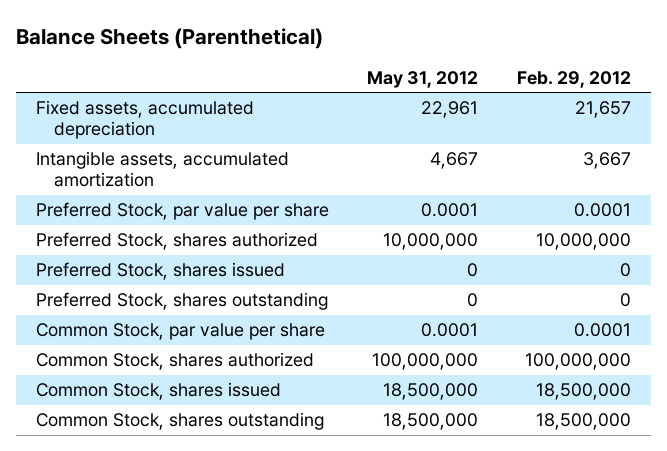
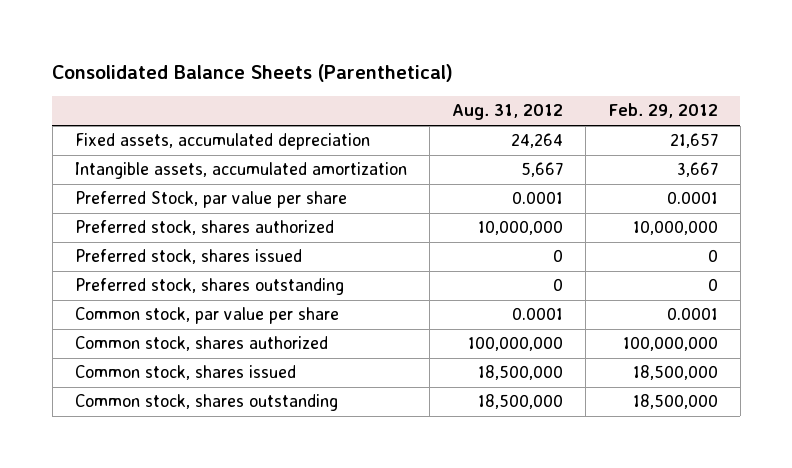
[16,28,324,50] Balance Sheets (Parenthetical) -> [52,63,454,82] Consolidated Balance Sheets (Parenthetical)
[367,70,479,88] May 31, 2012 -> none
none -> [452,104,564,121] Aug. 31, 2012
[35,232,318,251] Preferred Stock, shares authorized -> [74,220,334,236] Preferred stock, shares authorized
[35,262,285,281] Preferred Stock, shares issued -> [74,249,302,265] Preferred stock, shares issued
[35,292,328,311] Preferred Stock, shares outstanding -> [74,278,344,296] Preferred stock, shares outstanding
[35,323,325,341] Common Stock, par value per share -> [74,307,339,325] Common stock, par value per share
[35,352,314,371] Common Stock, shares authorized -> [74,336,328,352] Common stock, shares authorized
[35,382,281,401] Common Stock, shares issued -> [74,365,296,381] Common stock, shares issued
[35,412,324,431] Common Stock, shares outstanding -> [74,394,338,412] Common stock, shares outstanding

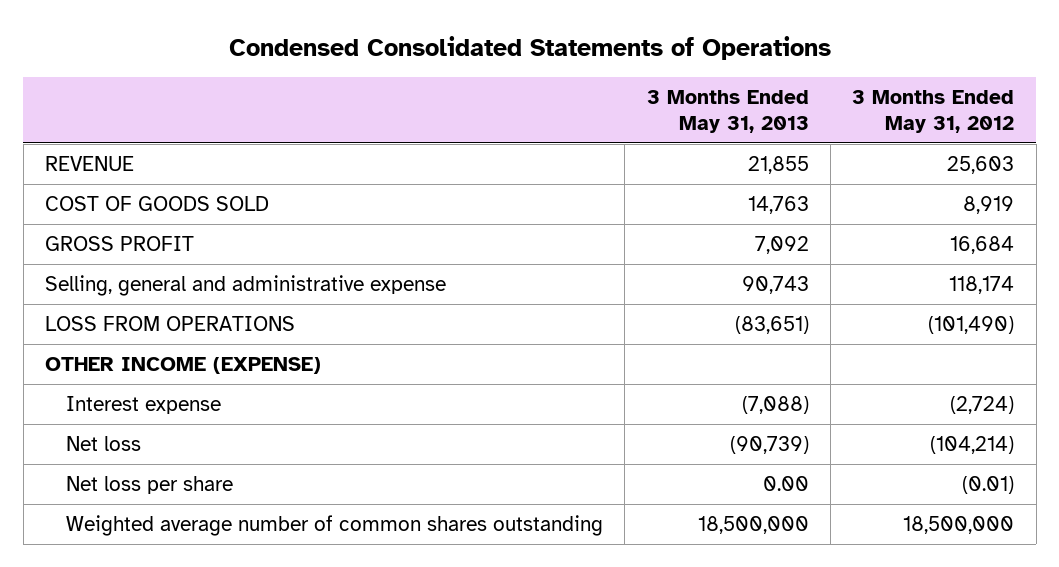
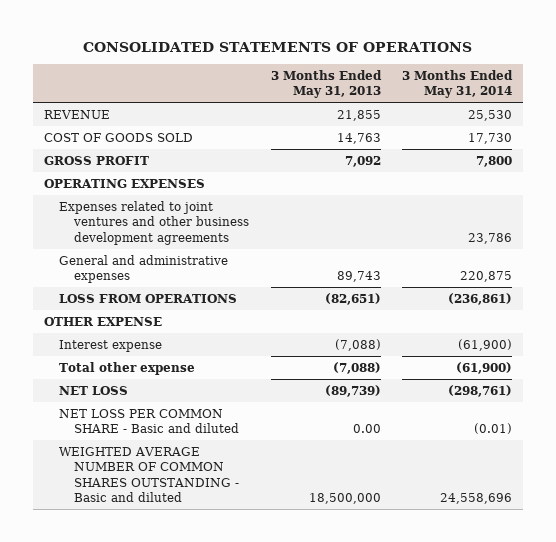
[228,36,831,61] Condensed Consolidated Statements of Operations -> [83,41,473,52] CONSOLIDATED STATEMENTS OF OPERATIONS
[852,90,1015,134] 3 Months Ended May 31, 2012 -> none
none -> [402,69,514,98] 3 Months Ended May 31, 2014
none -> [43,178,205,188] OPERATING EXPENSES
none -> [59,200,250,245] Expenses related to joint ventures and other business development agreements
[44,275,446,297] Selling, general and administrative expense -> [59,254,229,284] General and administrative expenses
[741,276,809,295] 90,743 -> [336,271,381,283] 89,743
[734,316,809,335] (83,651) -> [324,292,381,305] (82,651)
[44,357,321,375] OTHER INCOME (EXPENSE) -> [43,316,162,326] OTHER EXPENSE
none -> [59,361,196,375] Total other expense
[66,436,142,452] Net loss -> [59,385,129,395] NET LOSS
[729,436,809,455] (90,739) -> [324,384,381,397] (89,739)
[66,476,234,495] Net loss per share -> [59,408,240,434] NET LOSS PER COMMON SHARE - Basic and diluted
[66,515,604,537] Weighted average number of common shares outstanding -> [59,446,240,503] WEIGHTED AVERAGE NUMBER OF COMMON SHARES OUTSTANDING - Basic and diluted

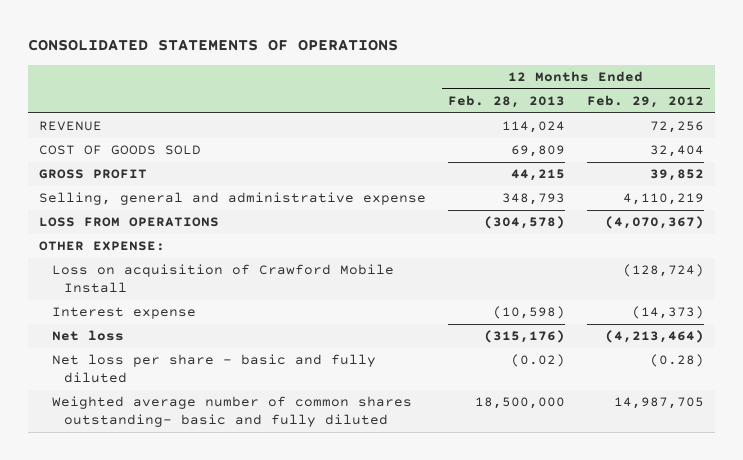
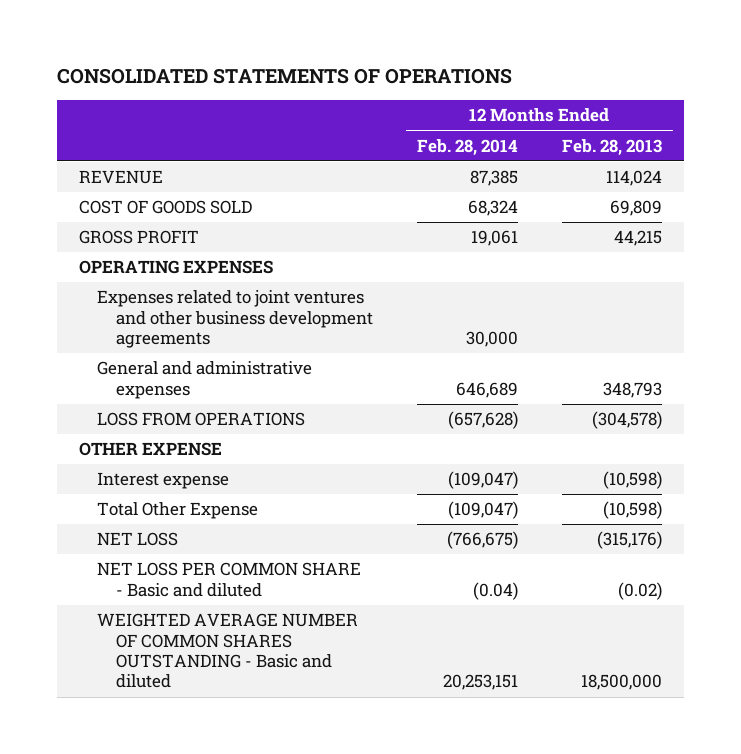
[587,95,705,109] Feb. 29, 2012 -> none
none -> [416,138,518,156] Feb. 28, 2014
none -> [79,260,274,275] OPERATING EXPENSES
none -> [97,290,373,349] Expenses related to joint ventures and other business development agreements
[38,192,426,206] Selling, general and administrative expense -> [97,361,313,399] General and administrative expenses
[51,264,394,294] Loss on acquisition of Crawford Mobile Install -> none
[38,241,165,252] OTHER EXPENSE: -> [79,442,223,457] OTHER EXPENSE
none -> [97,502,259,520] Total Other Expense
[51,330,124,342] Net loss -> [97,532,179,547] NET LOSS
[51,354,376,384] Net loss per share - basic and fully diluted -> [97,562,362,597] NET LOSS PER COMMON SHARE - Basic and diluted
[51,396,412,428] Weighted average number of common shares outstanding- basic and fully diluted -> [97,613,359,689] WEIGHTED AVERAGE NUMBER OF COMMON SHARES OUTSTANDING - Basic and diluted

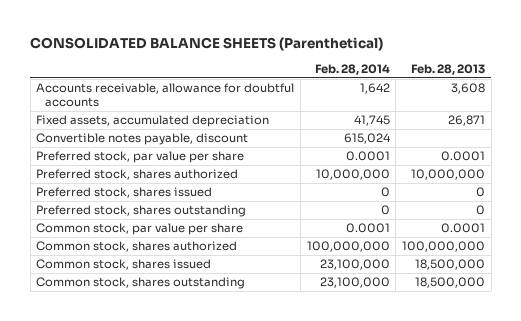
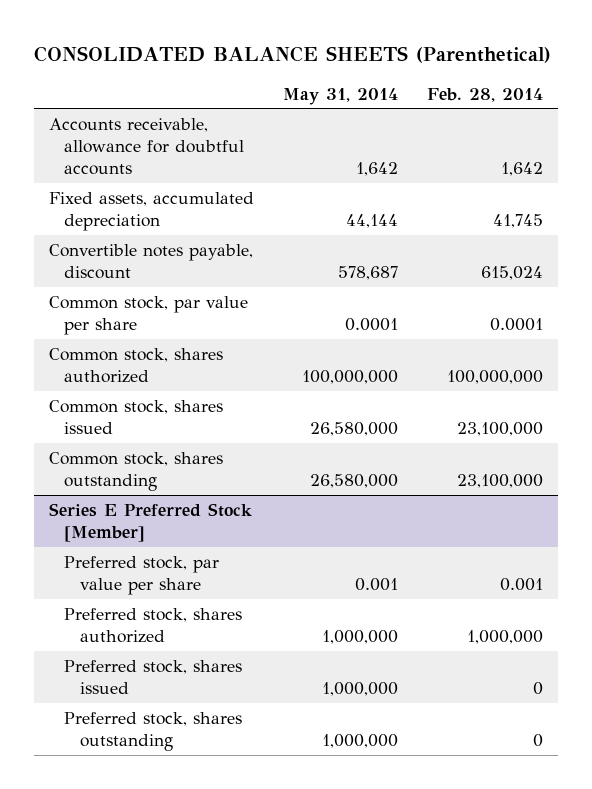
[410,63,485,75] Feb. 28, 2013 -> none
none -> [282,87,398,105] May 31, 2014
[36,151,245,164] Preferred stock, par value per share -> none
[36,169,239,181] Preferred stock, shares authorized -> none
[36,187,213,199] Preferred stock, shares issued -> none
[36,205,247,218] Preferred stock, shares outstanding -> none
none -> [48,502,252,542] Series E Preferred Stock [Member]
none -> [64,555,220,595] Preferred stock, par value per share
none -> [64,607,243,643] Preferred stock, shares authorized
none -> [64,659,243,694] Preferred stock, shares issued
none -> [64,711,243,751] Preferred stock, shares outstanding

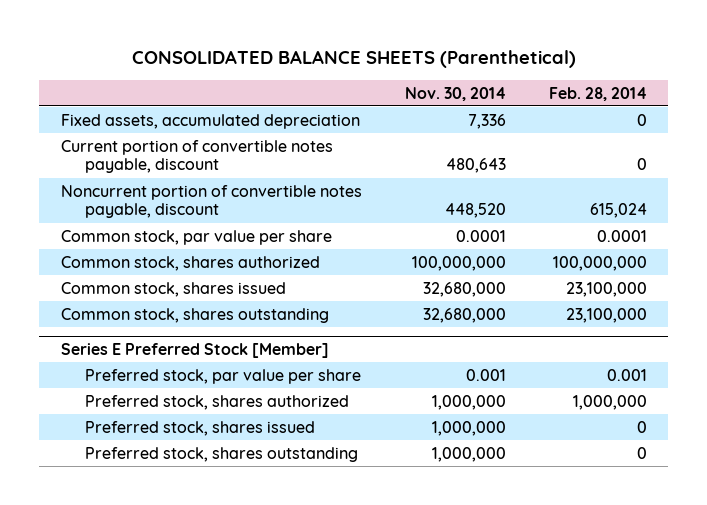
[282,87,398,105] May 31, 2014 -> none
none -> [404,86,506,101] Nov. 30, 2014
[48,117,245,176] Accounts receivable, allowance for doubtful accounts -> none
[493,213,544,228] 41,745 -> [636,113,647,126] 0
none -> [60,139,333,174] Current portion of convertible notes payable, discount
[48,243,253,279] Convertible notes payable, discount -> [60,184,362,219] Noncurrent portion of convertible notes payable, discount

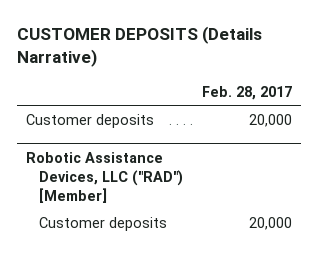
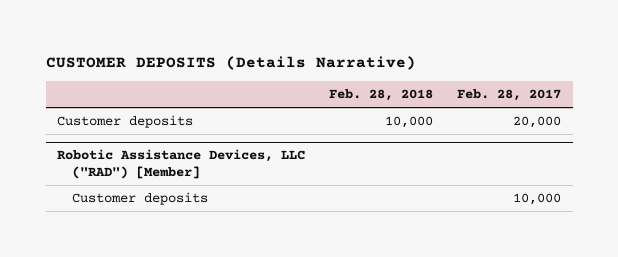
none -> [329,89,434,102] Feb. 28, 2018
[248,217,292,231] 20,000 -> [512,192,561,205] 10,000

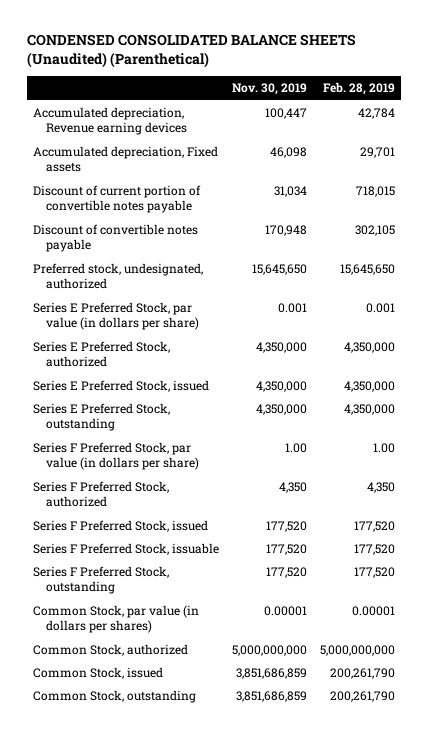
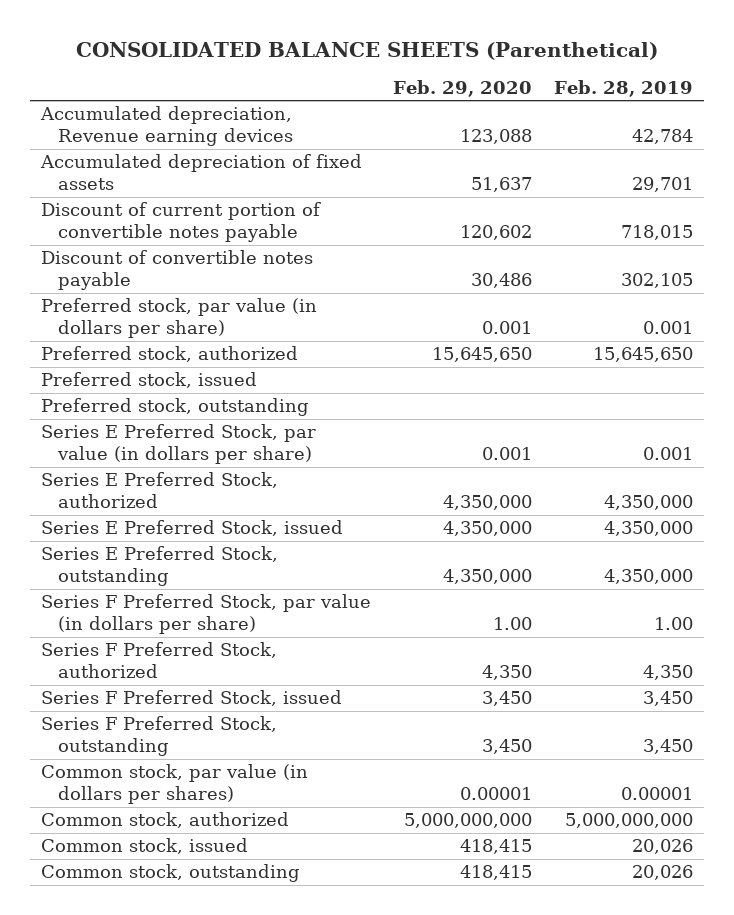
[26,34,356,69] CONDENSED CONSOLIDATED BALANCE SHEETS (Unaudited) (Parenthetical) -> [76,41,659,60] CONSOLIDATED BALANCE SHEETS (Parenthetical)
[231,83,307,96] Nov. 30, 2019 -> none
none -> [393,79,533,97] Feb. 29, 2020
[33,145,219,173] Accumulated depreciation, Fixed assets -> [39,154,362,191] Accumulated depreciation of fixed assets
none -> [40,298,317,339] Preferred stock, par value (in dollars per share)
[33,262,204,290] Preferred stock, undesignated, authorized -> [40,346,298,363] Preferred stock, authorized
none -> [40,372,257,389] Preferred stock, issued
none -> [40,398,309,417] Preferred stock, outstanding
[33,542,220,555] Series F Preferred Stock, issuable -> none
[353,520,395,532] 177,520 -> [643,691,694,707] 3,450
[353,566,395,578] 177,520 -> [643,739,694,755] 3,450
[33,604,200,634] Common Stock, par value (in dollars per shares) -> [40,764,308,805] Common stock, par value (in dollars per shares)
[33,643,189,656] Common Stock, authorized -> [40,812,289,829] Common stock, authorized
[33,666,164,679] Common Stock, issued -> [40,838,248,855] Common stock, issued
[329,667,395,679] 200,261,790 -> [632,839,694,855] 20,026
[33,689,197,703] Common Stock, outstanding -> [40,864,300,883] Common stock, outstanding
[329,690,395,702] 200,261,790 -> [632,865,694,881] 20,026

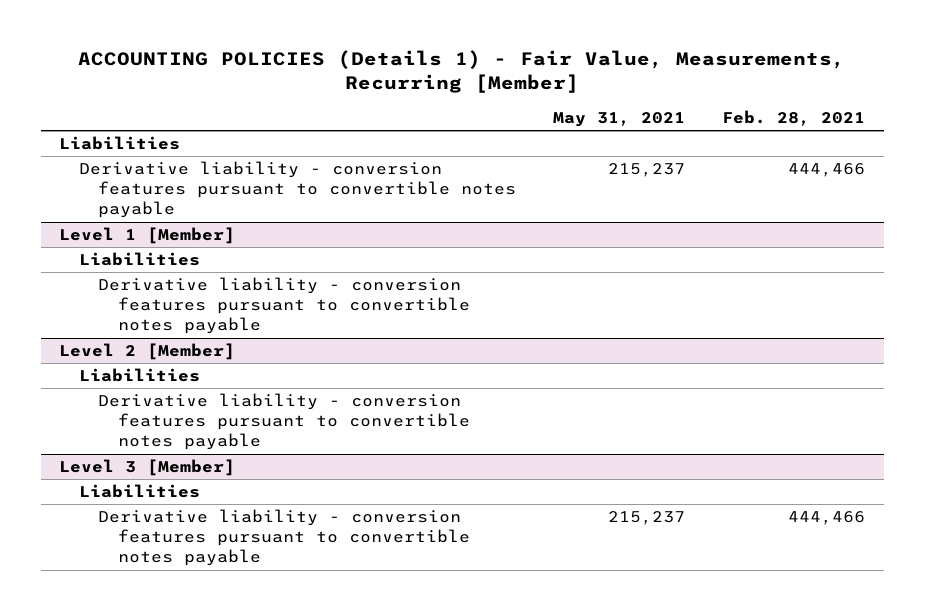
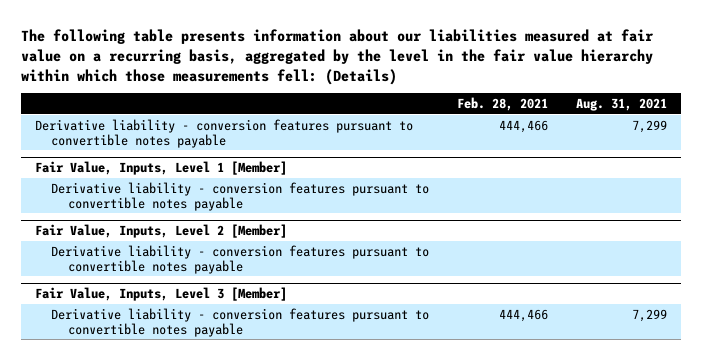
[78,50,846,94] ACCOUNTING POLICIES (Details 1) - Fair Value, Measurements, Recurring [Member] -> [20,28,654,85] The following table presents information about our liabilities measured at fair value on a recurring basis, aggregated by the level in the fair value hierarchy within which those measurements fell: (Details)
[553,112,686,128] May 31, 2021 -> none
none -> [575,97,667,111] Aug. 31, 2021
[59,136,181,151] Liabilities -> none
[78,252,200,267] Liabilities -> none
[59,227,236,245] Level 1 [Member] -> [34,161,287,176] Fair Value, Inputs, Level 1 [Member]
[78,368,200,383] Liabilities -> none
[59,343,236,361] Level 2 [Member] -> [34,224,287,239] Fair Value, Inputs, Level 2 [Member]
[78,484,200,499] Liabilities -> none
[59,459,236,477] Level 3 [Member] -> [34,287,287,302] Fair Value, Inputs, Level 3 [Member]

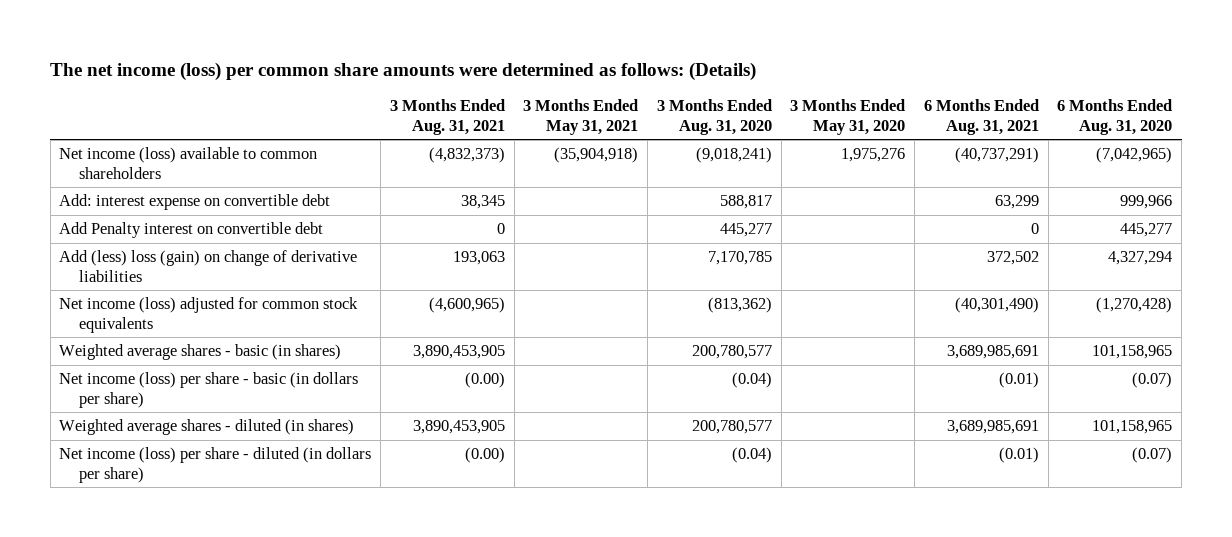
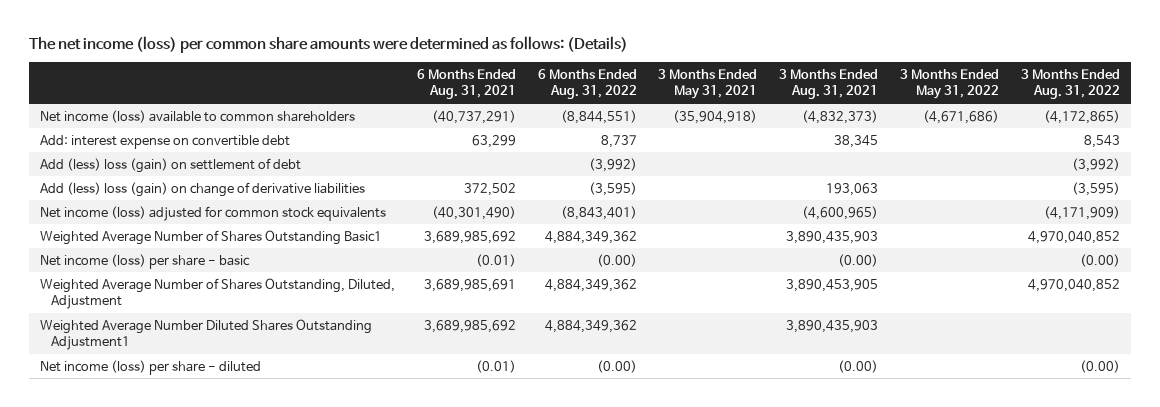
[656,99,772,135] 3 Months Ended Aug. 31, 2020 -> none
[790,99,906,135] 3 Months Ended May 31, 2020 -> none
[1057,99,1173,135] 6 Months Ended Aug. 31, 2020 -> none
none -> [537,69,637,100] 6 Months Ended Aug. 31, 2022
none -> [900,69,1000,100] 3 Months Ended May 31, 2022
none -> [1020,69,1120,100] 3 Months Ended Aug. 31, 2022
[59,222,324,239] Add Penalty interest on convertible debt -> none
none -> [39,157,301,173] Add (less) loss (gain) on settlement of debt
[59,344,342,361] Weighted average shares - basic (in shares) -> none
none -> [39,229,382,245] Weighted Average Number of Shares Outstanding Basic1
[59,372,359,408] Net income (loss) per share - basic (in dollars per share) -> [39,253,250,269] Net income (loss) per share - basic
[59,419,355,436] Weighted average shares - diluted (in shares) -> [39,277,395,310] Weighted Average Number of Shares Outstanding, Diluted, Adjustment
none -> [39,318,372,351] Weighted Average Number Diluted Shares Outstanding Adjustment1
[59,447,372,483] Net income (loss) per share - diluted (in dollars per share) -> [39,359,261,375] Net income (loss) per share - diluted

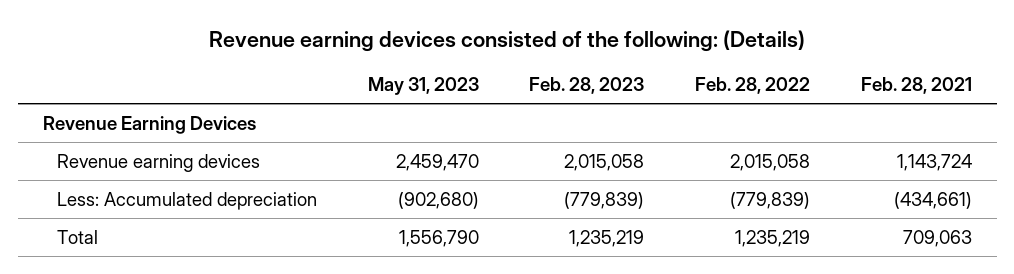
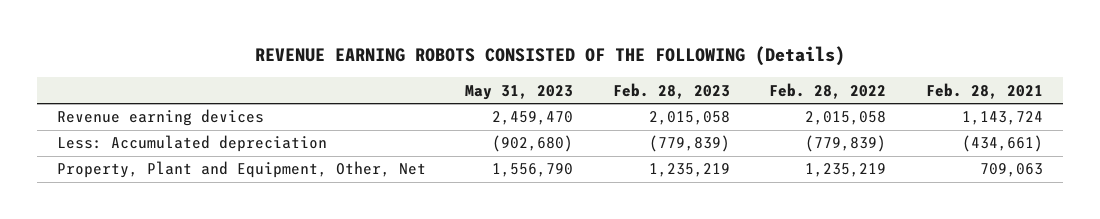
[209,29,806,52] Revenue earning devices consisted of the following: (Details) -> [254,46,845,67] REVENUE EARNING ROBOTS CONSISTED OF THE FOLLOWING (Details)
[42,115,256,134] Revenue Earning Devices -> none
[57,229,99,244] Total -> [56,161,426,179] Property, Plant and Equipment, Other, Net

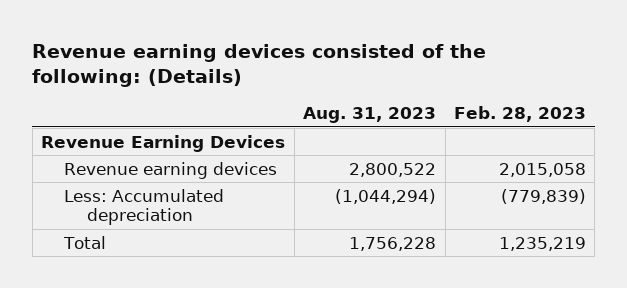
[254,46,845,67] REVENUE EARNING ROBOTS CONSISTED OF THE FOLLOWING (Details) -> [32,43,487,88] Revenue earning devices consisted of the following: (Details)
[465,84,574,100] May 31, 2023 -> none
[769,82,887,99] Feb. 28, 2022 -> none
[925,82,1043,99] Feb. 28, 2021 -> none
none -> [303,107,437,124] Aug. 31, 2023
none -> [41,134,286,152] Revenue Earning Devices
[56,161,426,179] Property, Plant and Equipment, Other, Net -> [63,235,107,249] Total

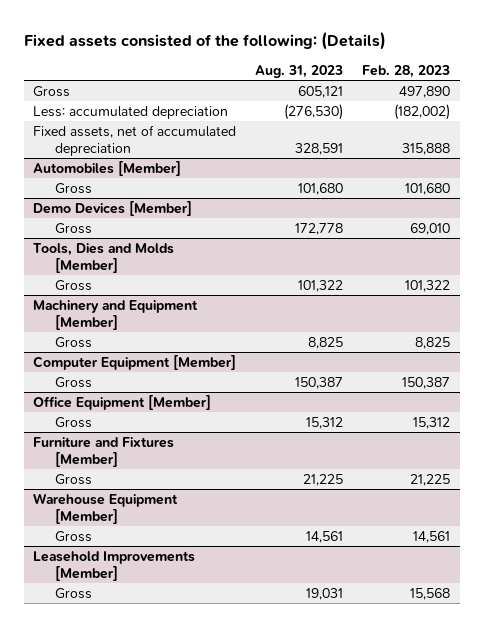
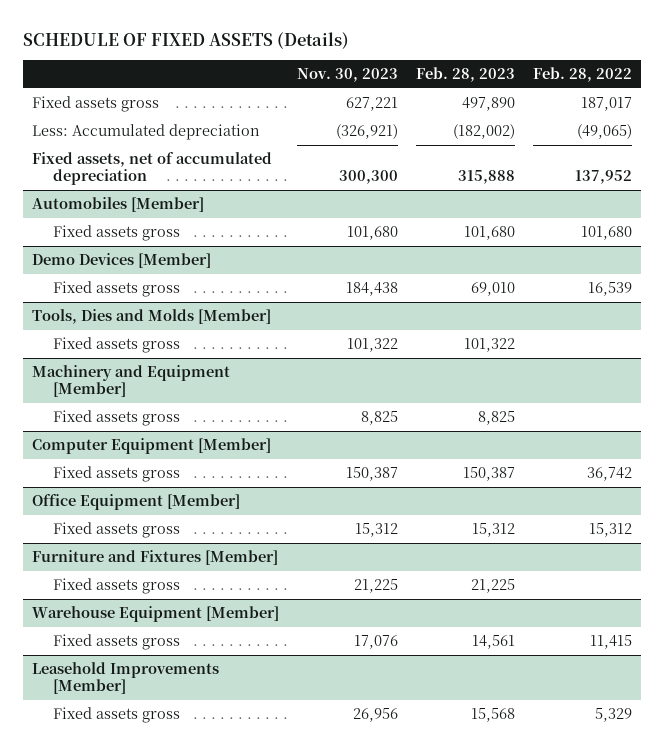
[23,31,386,50] Fixed assets consisted of the following: (Details) -> [23,31,350,49] SCHEDULE OF FIXED ASSETS (Details)
[255,64,344,78] Aug. 31, 2023 -> none
none -> [297,68,399,83] Nov. 30, 2023
none -> [532,67,632,83] Feb. 28, 2022
[33,85,71,97] Gross -> [32,96,160,113] Fixed assets gross
[33,105,229,119] Less: accumulated depreciation -> [32,124,261,141] Less: Accumulated depreciation
[54,182,92,194] Gross -> [52,225,180,242] Fixed assets gross
[54,222,92,234] Gross -> [52,281,180,298] Fixed assets gross
[54,279,92,291] Gross -> [52,337,180,354] Fixed assets gross
[54,336,92,348] Gross -> [52,410,180,427] Fixed assets gross
[54,376,92,388] Gross -> [52,466,180,483] Fixed assets gross
[54,416,92,428] Gross -> [52,522,180,539] Fixed assets gross
[54,473,92,485] Gross -> [52,578,180,595] Fixed assets gross
[54,530,92,542] Gross -> [52,634,180,651] Fixed assets gross
[54,587,92,599] Gross -> [52,707,180,724] Fixed assets gross

